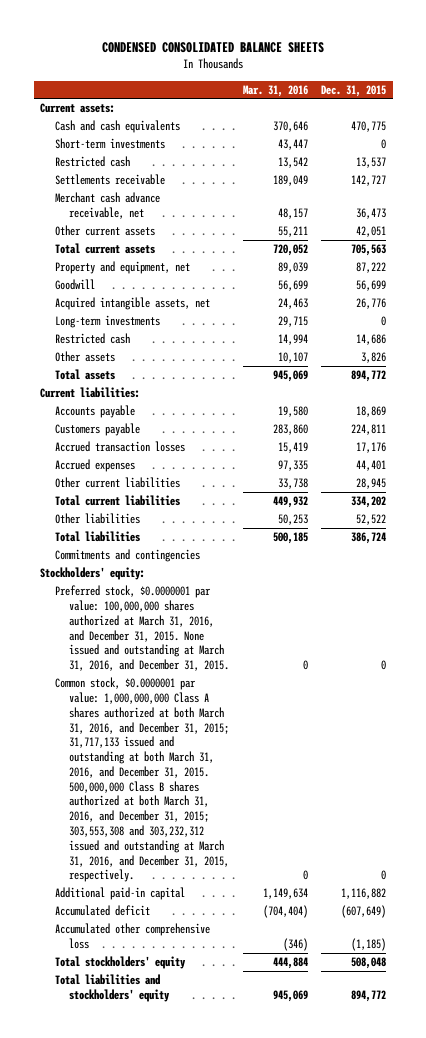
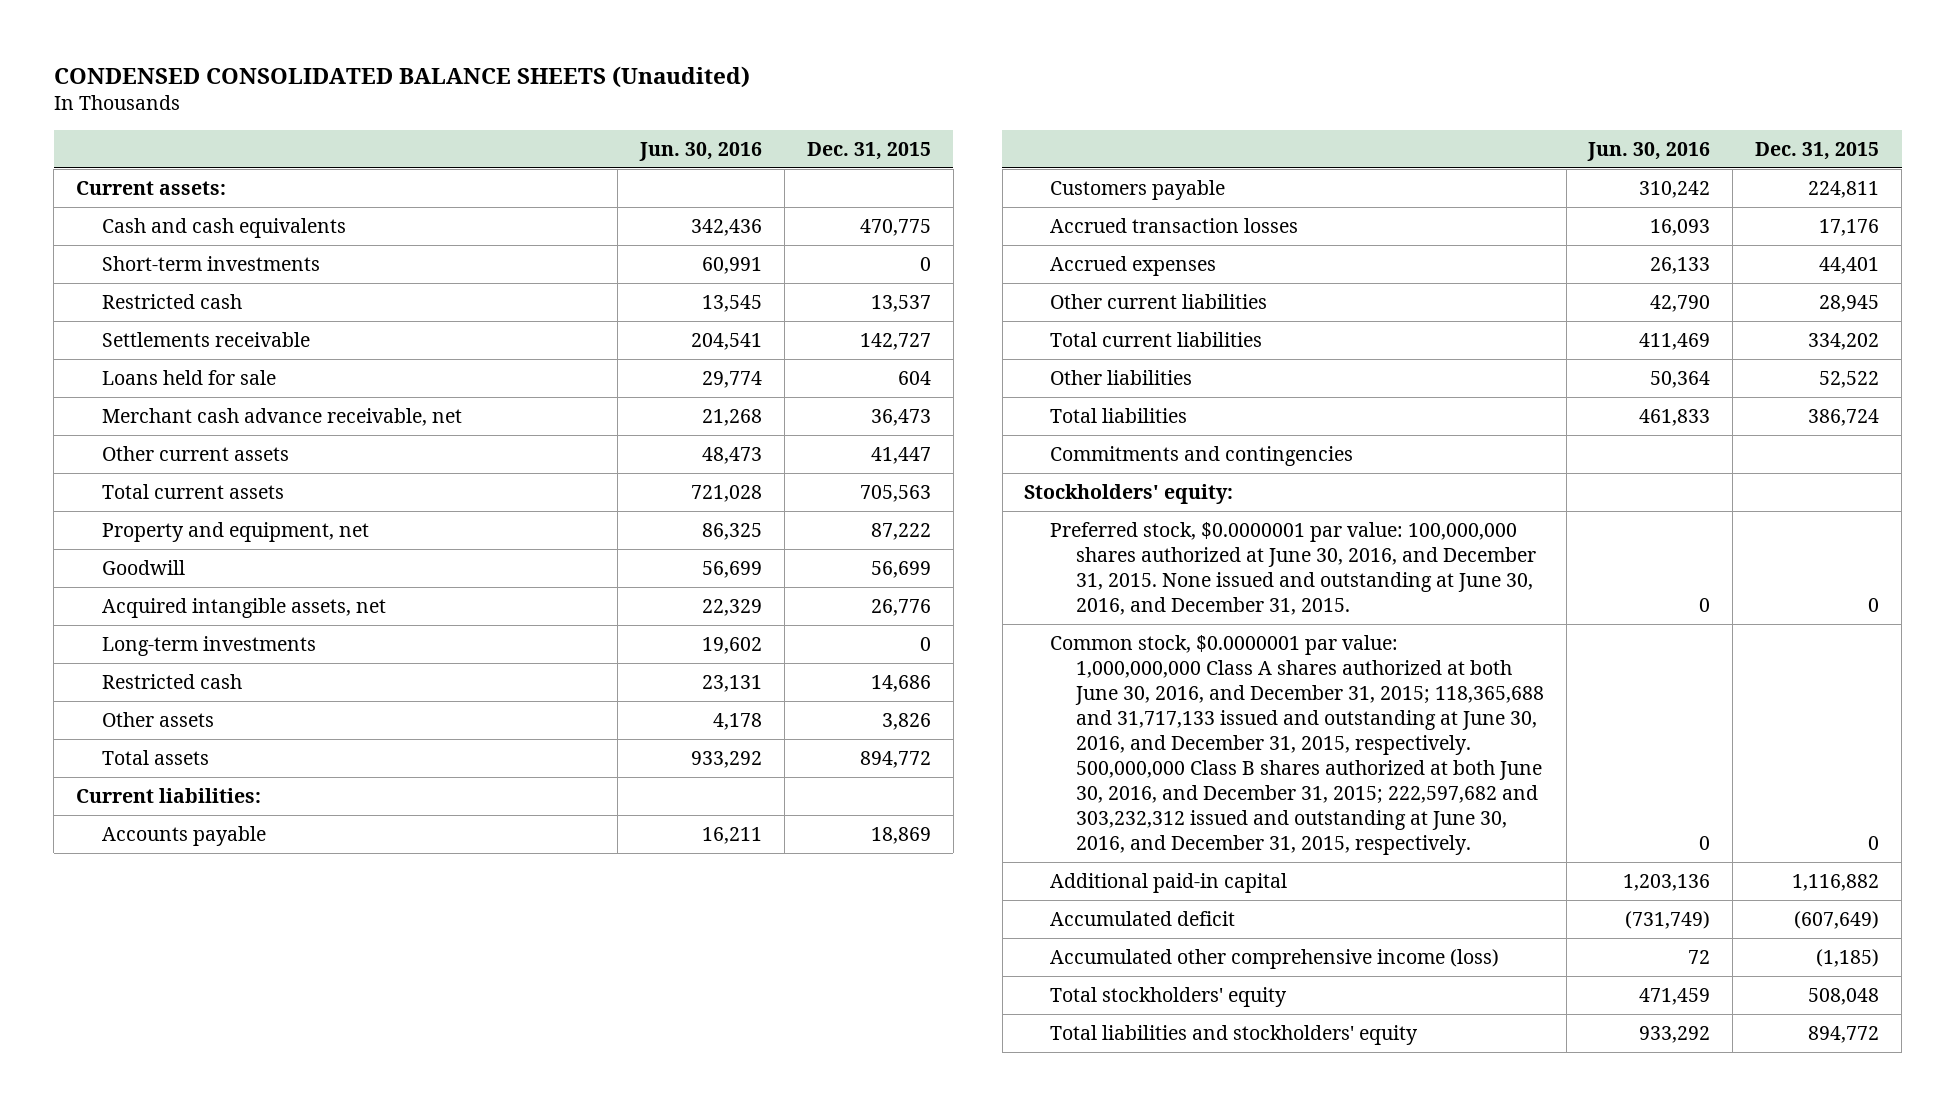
[102,42,325,54] CONDENSED CONSOLIDATED BALANCE SHEETS -> [53,65,750,88] CONDENSED CONSOLIDATED BALANCE SHEETS (Unaudited)
[242,84,308,97] Mar. 31, 2016 -> none
none -> [639,141,763,161] Jun. 30, 2016
none -> [101,370,276,386] Loans held for sale
[356,226,387,238] 42,051 -> [870,447,931,465] 41,447
[54,585,230,672] Preferred stock, $0.0000001 par value: 100,000,000 shares authorized at March 31, 2016, and December 31, 2015. None issued and outstanding at March 31, 2016, and December 31, 2015. -> [1050,522,1536,616] Preferred stock, $0.0000001 par value: 100,000,000 shares authorized at June 30, 2016, and December 31, 2015. None issued and outstanding at June 30, 2016, and December 31, 2015.
[54,677,230,883] Common stock, $0.0000001 par value: 1,000,000,000 Class A shares authorized at both March 31, 2016, and December 31, 2015; 31,717,133 issued and outstanding at both March 31, 2016, and December 31, 2015. 500,000,000 Class B shares authorized at both March 31, 2016, and December 31, 2015; 303,553,308 and 303,232,312 issued and outstanding at March 31, 2016, and December 31, 2015, respectively. -> [1050,635,1544,855] Common stock, $0.0000001 par value: 1,000,000,000 Class A shares authorized at both June 30, 2016, and December 31, 2015; 118,365,688 and 31,717,133 issued and outstanding at June 30, 2016, and December 31, 2015, respectively. 500,000,000 Class B shares authorized at both June 30, 2016, and December 31, 2015; 222,597,682 and 303,232,312 issued and outstanding at June 30, 2016, and December 31, 2015, respectively.
[54,923,210,949] Accumulated other comprehensive loss -> [1050,949,1500,970] Accumulated other comprehensive income (loss)

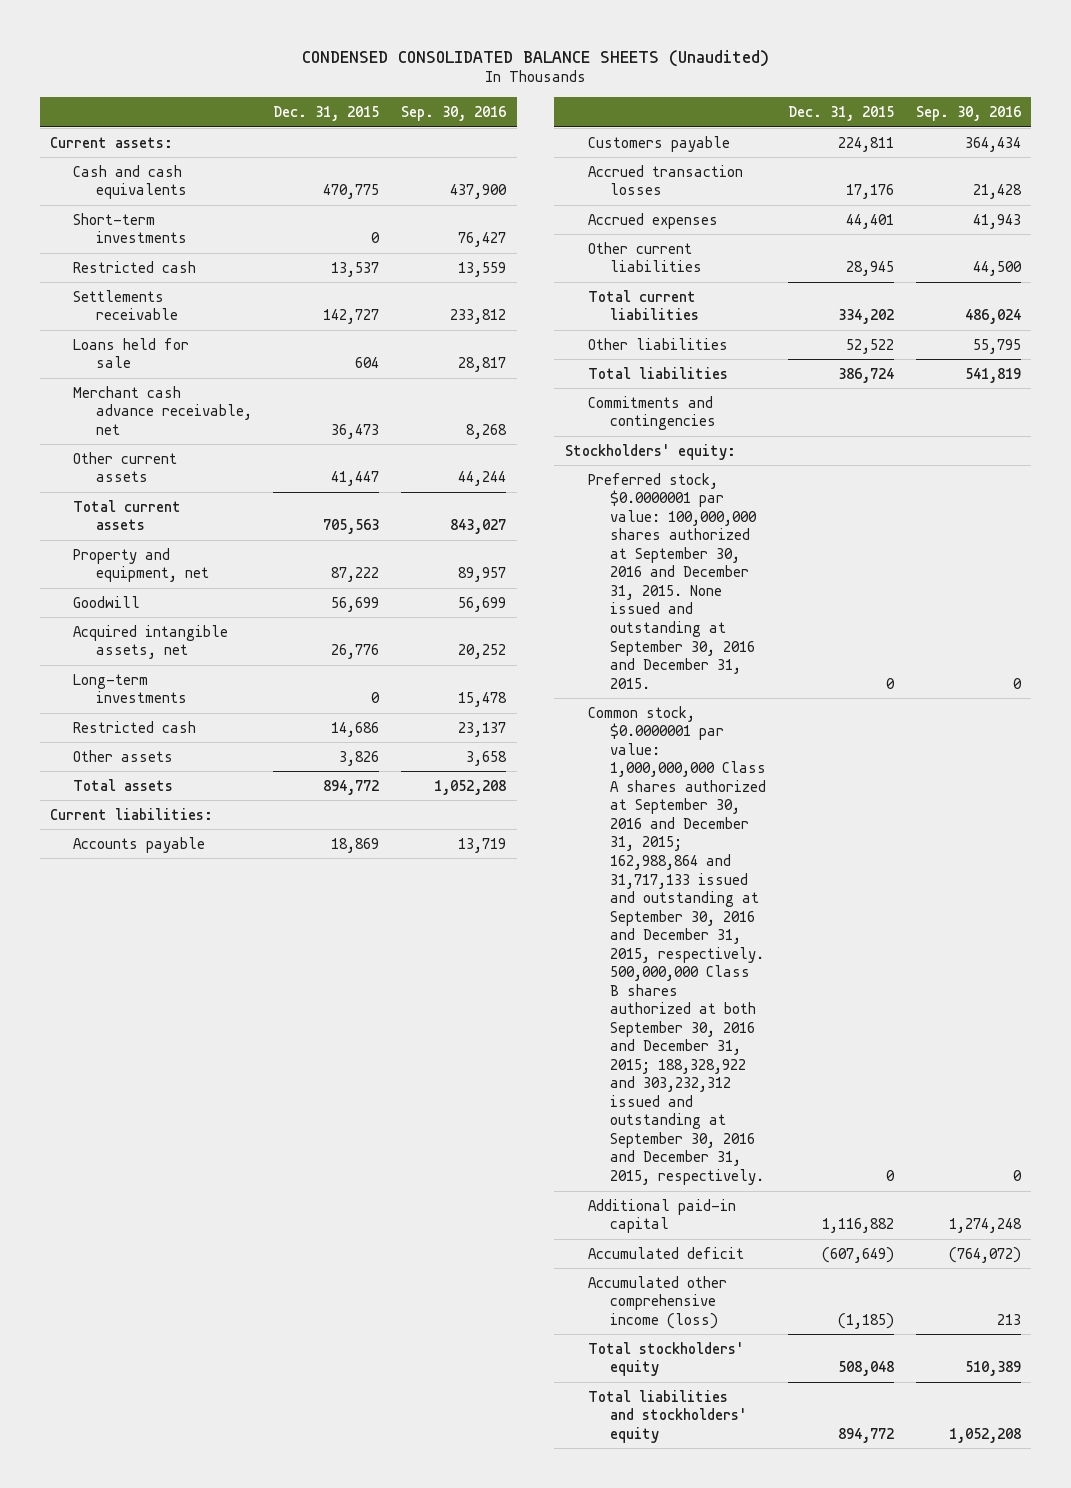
[639,141,763,161] Jun. 30, 2016 -> none
none -> [401,105,507,121] Sep. 30, 2016
[1050,522,1536,616] Preferred stock, $0.0000001 par value: 100,000,000 shares authorized at June 30, 2016, and December 31, 2015. None issued and outstanding at June 30, 2016, and December 31, 2015. -> [587,472,758,689] Preferred stock, $0.0000001 par value: 100,000,000 shares authorized at September 30, 2016 and December 31, 2015. None issued and outstanding at September 30, 2016 and December 31, 2015.
[1050,635,1544,855] Common stock, $0.0000001 par value: 1,000,000,000 Class A shares authorized at both June 30, 2016, and December 31, 2015; 118,365,688 and 31,717,133 issued and outstanding at June 30, 2016, and December 31, 2015, respectively. 500,000,000 Class B shares authorized at both June 30, 2016, and December 31, 2015; 222,597,682 and 303,232,312 issued and outstanding at June 30, 2016, and December 31, 2015, respectively. -> [587,705,767,1186] Common stock, $0.0000001 par value: 1,000,000,000 Class A shares authorized at September 30, 2016 and December 31, 2015; 162,988,864 and 31,717,133 issued and outstanding at September 30, 2016 and December 31, 2015, respectively. 500,000,000 Class B shares authorized at both September 30, 2016 and December 31, 2015; 188,328,922 and 303,232,312 issued and outstanding at September 30, 2016 and December 31, 2015, respectively.

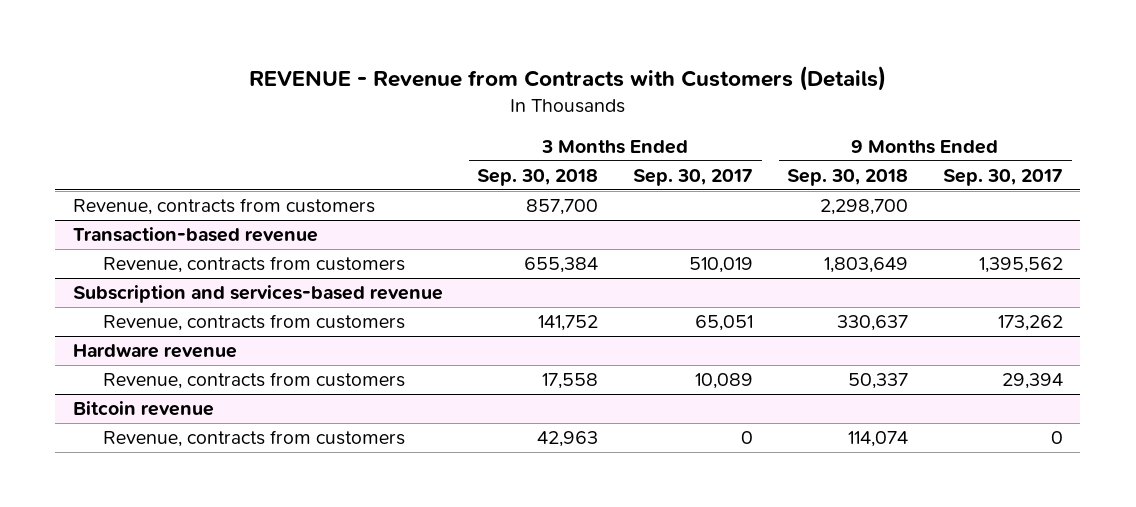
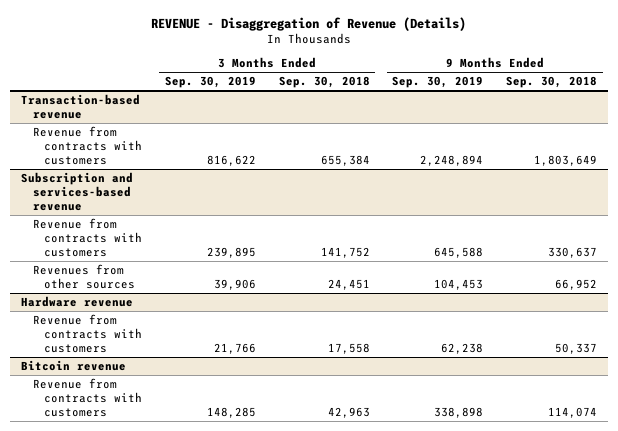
[248,65,886,91] REVENUE - Revenue from Contracts with Customers (Details) -> [151,16,467,31] REVENUE - Disaggregation of Revenue (Details)
[632,168,753,186] Sep. 30, 2017 -> none
[943,168,1064,186] Sep. 30, 2017 -> none
none -> [164,76,256,89] Sep. 30, 2019
none -> [392,76,484,89] Sep. 30, 2019
[72,198,375,216] Revenue, contracts from customers -> none
[102,256,405,274] Revenue, contracts from customers -> [32,125,143,166] Revenue from contracts with customers
[102,314,405,332] Revenue, contracts from customers -> [32,217,143,258] Revenue from contracts with customers
none -> [32,263,136,290] Revenues from other sources
[102,372,405,390] Revenue, contracts from customers -> [32,313,143,354] Revenue from contracts with customers
[102,430,405,448] Revenue, contracts from customers -> [32,377,143,418] Revenue from contracts with customers

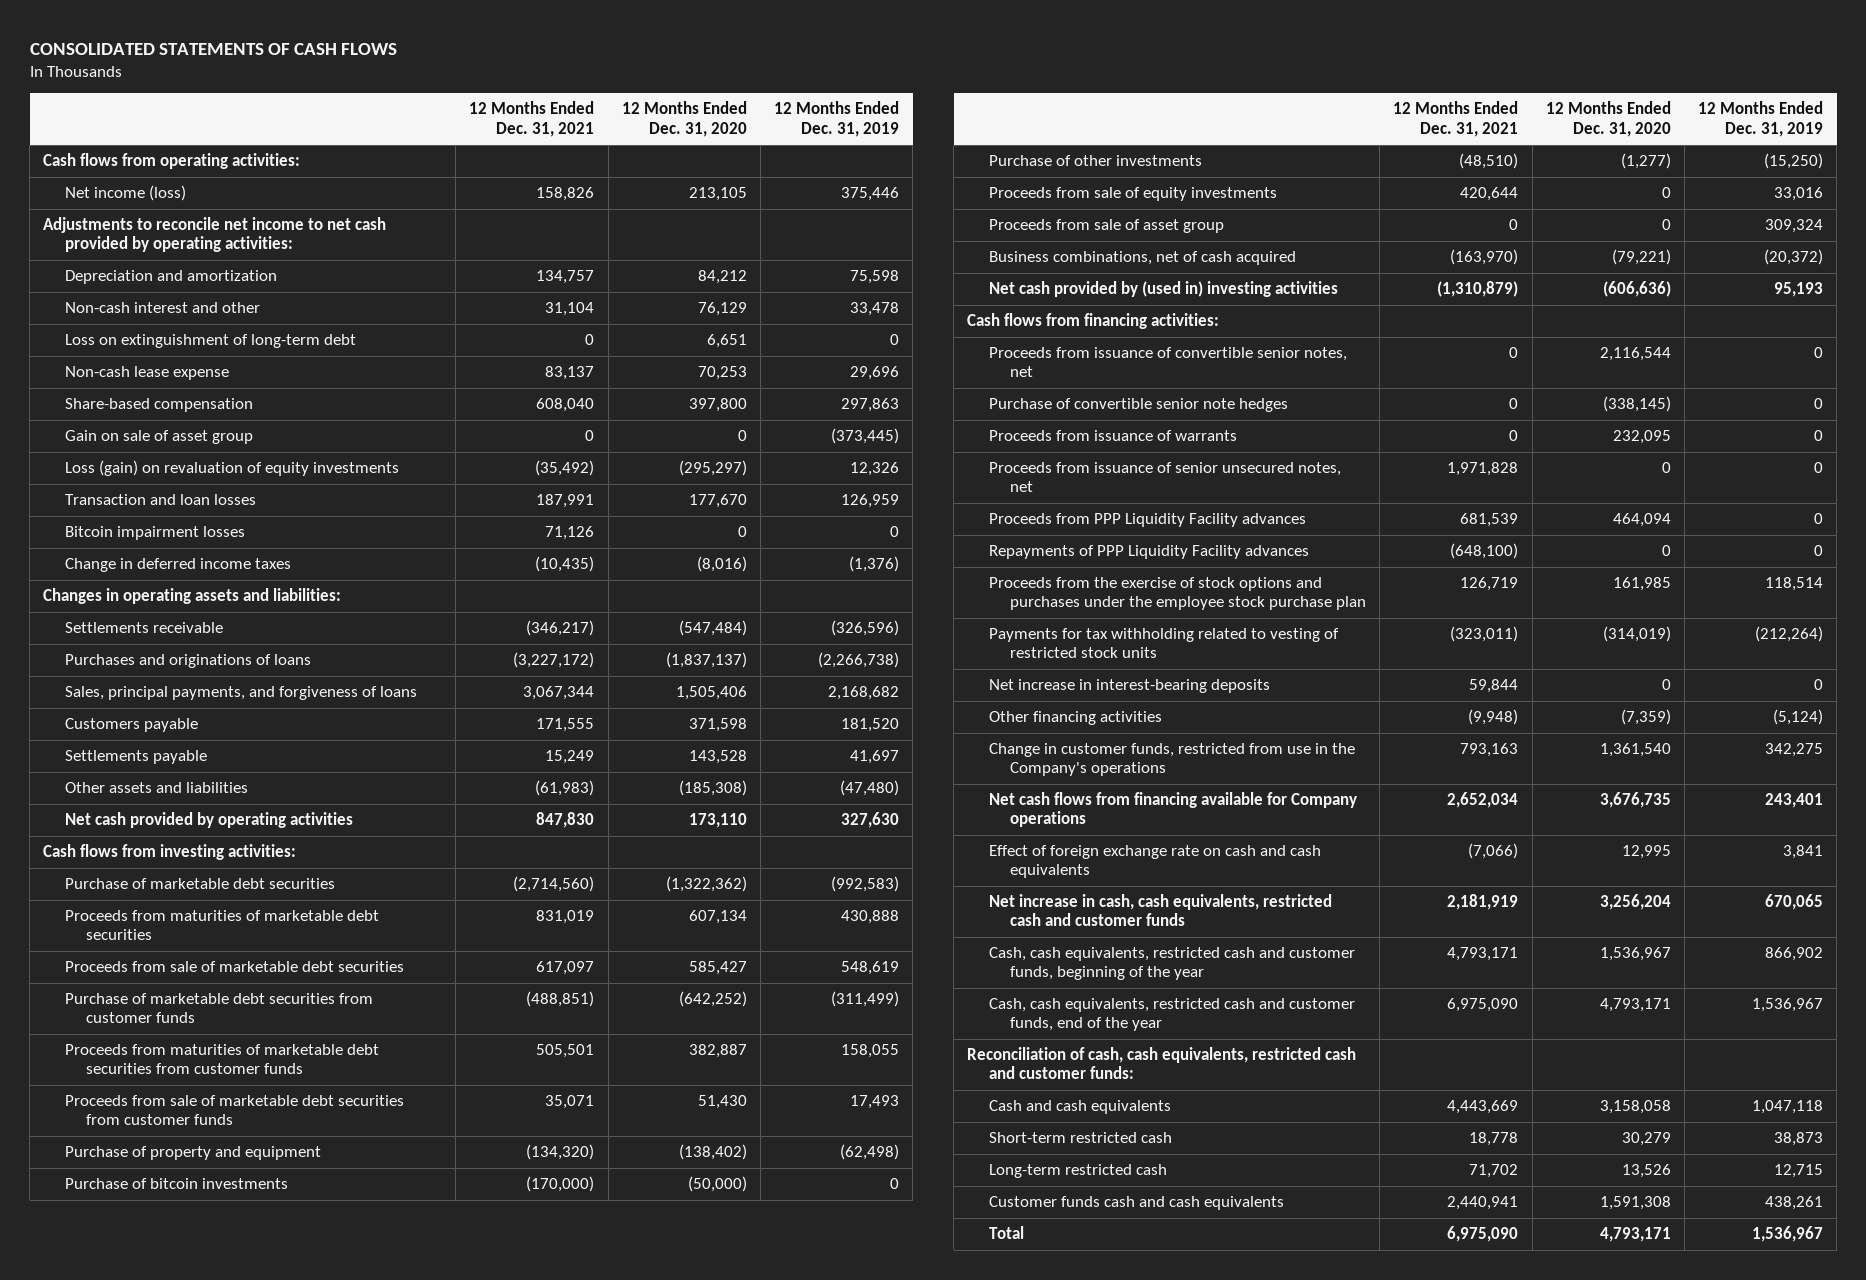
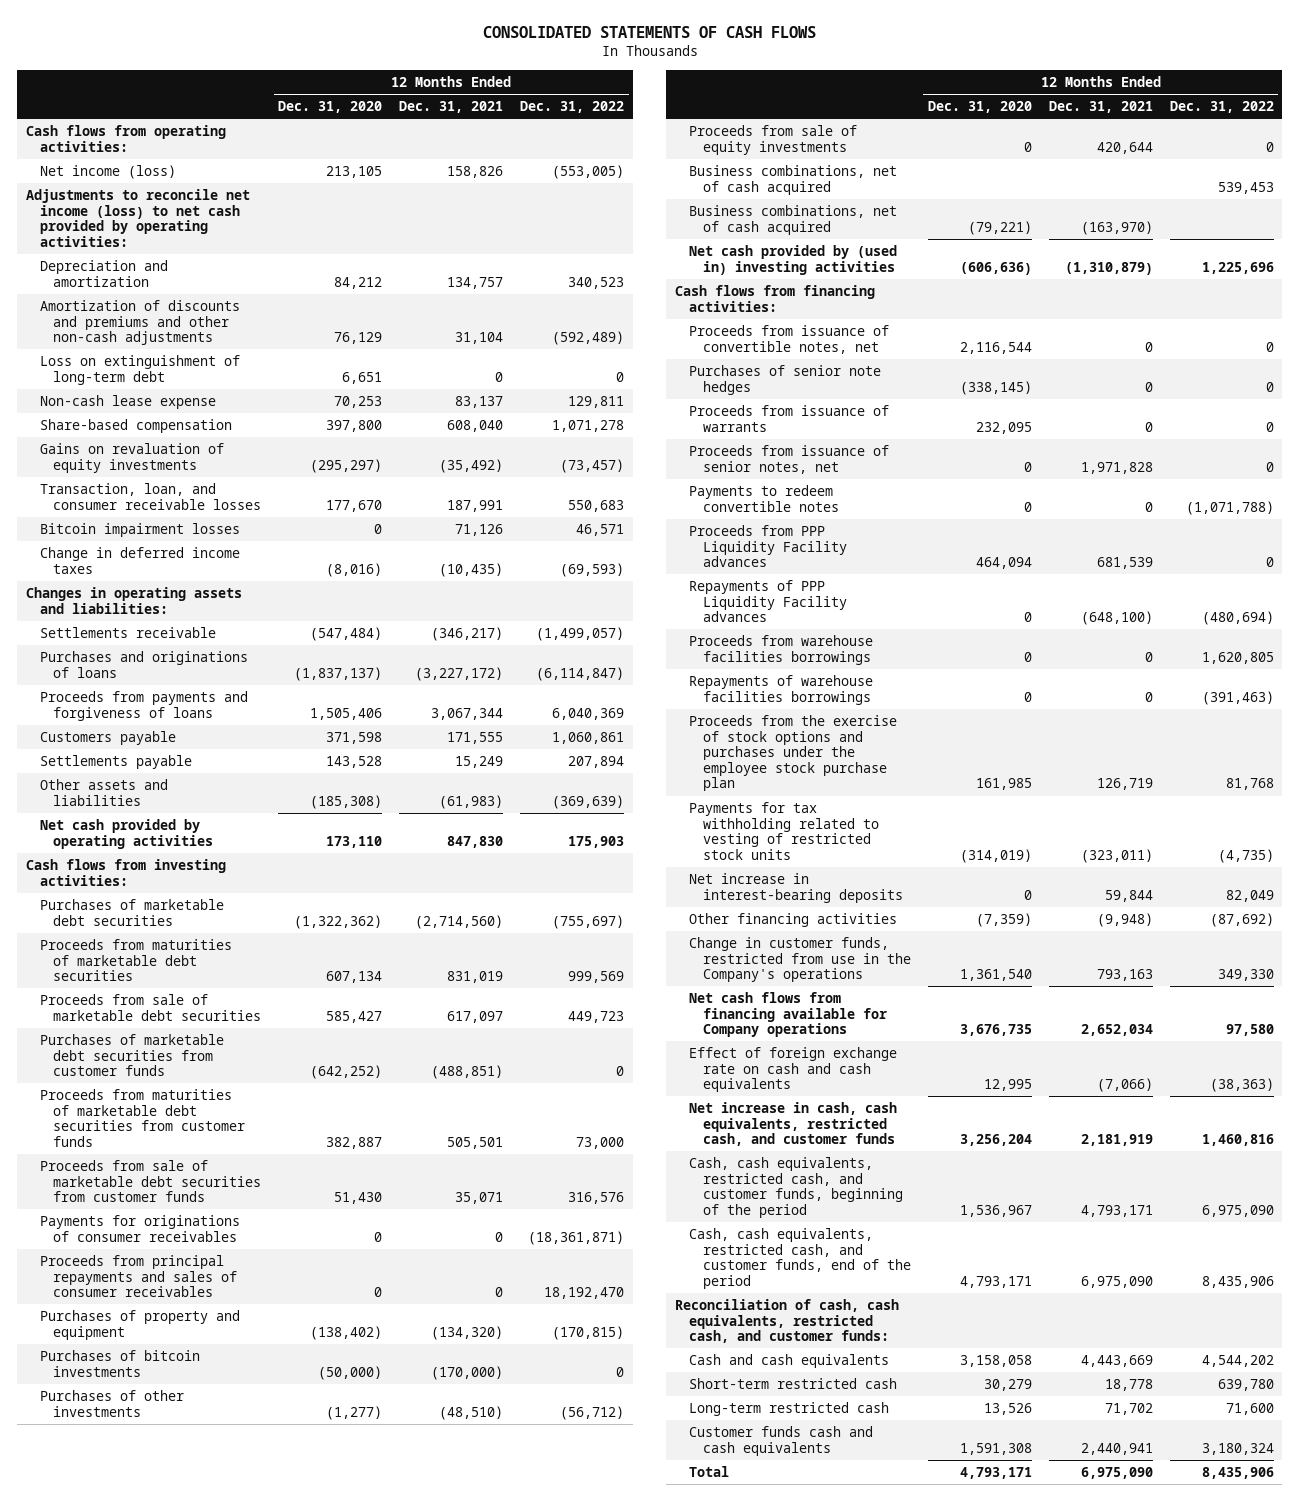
[774,101,900,137] 12 Months Ended Dec. 31, 2019 -> none
none -> [520,101,625,114] Dec. 31, 2022
[43,217,387,253] Adjustments to reconcile net income to net cash provided by operating activities: -> [25,188,250,247] Adjustments to reconcile net income (loss) to net cash provided by operating activities:
[64,302,260,314] Non-cash interest and other -> [39,299,240,346] Amortization of discounts and premiums and other non-cash adjustments
[64,430,253,445] Gain on sale of asset group -> none
[64,460,399,477] Loss (gain) on revaluation of equity investments -> [39,442,224,473] Gains on revaluation of equity investments
[64,494,256,506] Transaction and loan losses -> [39,482,262,510] Transaction, loan, and consumer receivable losses
[64,686,417,701] Sales, principal payments, and forgiveness of loans -> [39,690,248,721] Proceeds from payments and forgiveness of loans
[64,878,335,890] Purchase of marketable debt securities -> [39,898,224,926] Purchases of marketable debt securities
[64,993,373,1024] Purchase of marketable debt securities from customer funds -> [39,1033,224,1077] Purchases of marketable debt securities from customer funds
none -> [39,1214,240,1242] Payments for originations of consumer receivables
none -> [39,1254,238,1298] Proceeds from principal repayments and sales of consumer receivables
[64,1146,321,1161] Purchase of property and equipment -> [39,1309,240,1340] Purchases of property and equipment
[64,1178,288,1190] Purchase of bitcoin investments -> [39,1349,200,1377] Purchases of bitcoin investments
[988,155,1202,167] Purchase of other investments -> [39,1389,184,1417] Purchases of other investments
[988,219,1224,234] Proceeds from sale of asset group -> none
none -> [688,164,897,195] Business combinations, net of cash acquired
[988,347,1347,378] Proceeds from issuance of convertible senior notes, net -> [688,324,889,354] Proceeds from issuance of convertible notes, net
[988,398,1288,413] Purchase of convertible senior note hedges -> [688,364,881,395] Purchases of senior note hedges
[988,462,1341,493] Proceeds from issuance of senior unsecured notes, net -> [688,444,889,474] Proceeds from issuance of senior notes, net
none -> [688,484,839,512] Payments to redeem convertible notes
none -> [688,634,873,665] Proceeds from warehouse facilities borrowings
none -> [688,674,873,705] Repayments of warehouse facilities borrowings
[988,894,1332,927] Net increase in cash, cash equivalents, restricted cash and customer funds -> [688,1101,897,1147] Net increase in cash, cash equivalents, restricted cash, and customer funds
[988,947,1355,981] Cash, cash equivalents, restricted cash and customer funds, beginning of the year -> [688,1156,903,1218] Cash, cash equivalents, restricted cash, and customer funds, beginning of the period
[988,998,1355,1032] Cash, cash equivalents, restricted cash and customer funds, end of the year -> [688,1227,911,1289] Cash, cash equivalents, restricted cash, and customer funds, end of the period
[967,1047,1357,1080] Reconciliation of cash, cash equivalents, restricted cash and customer funds: -> [674,1298,899,1344] Reconciliation of cash, cash equivalents, restricted cash, and customer funds:

